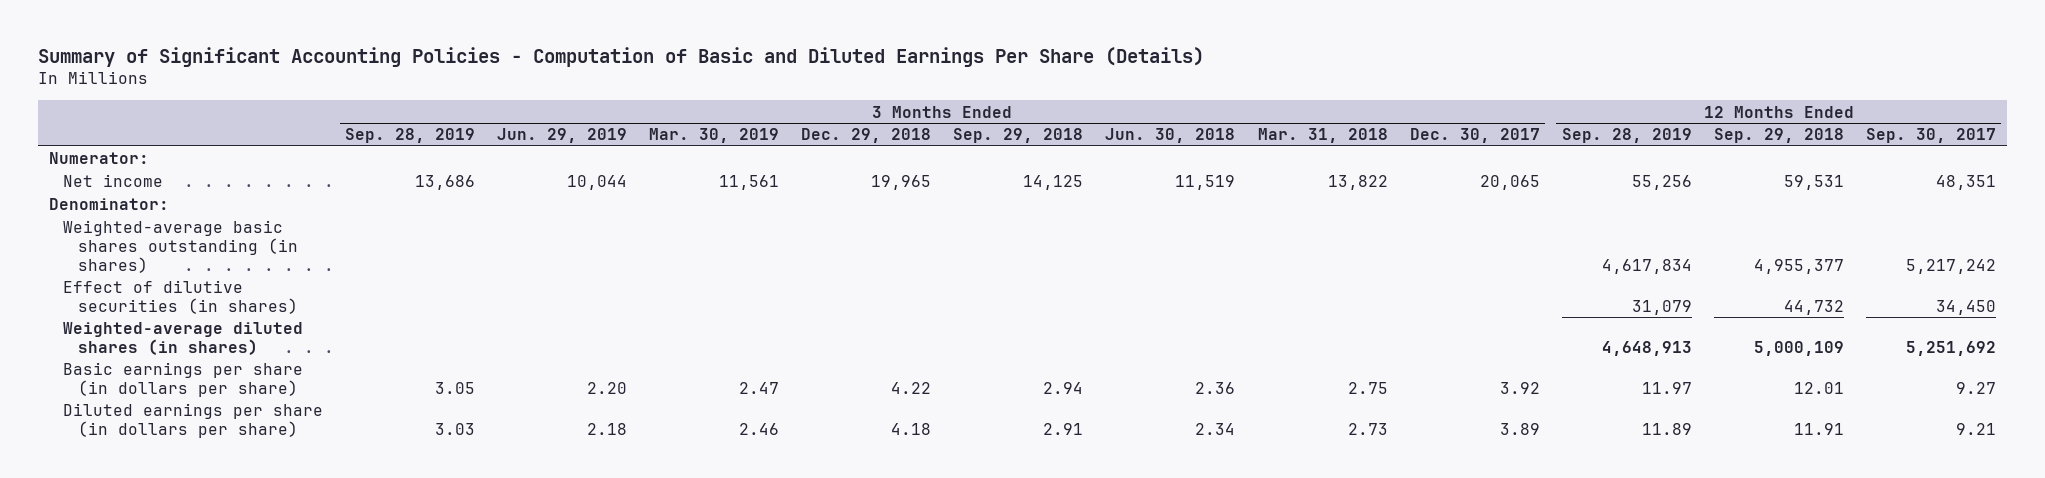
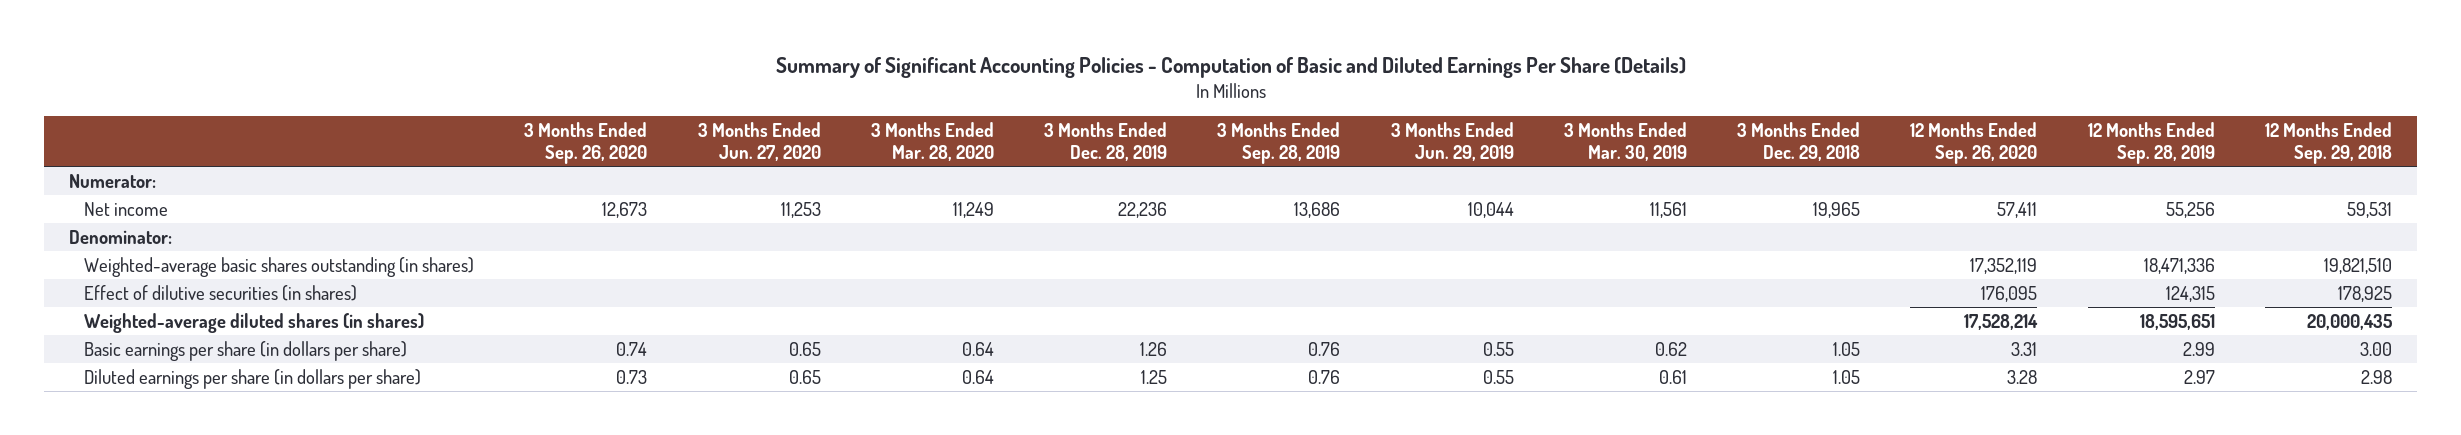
[953,128,1084,144] Sep. 29, 2018 -> none
[1105,128,1236,144] Jun. 30, 2018 -> none
[1257,128,1388,144] Mar. 31, 2018 -> none
[1409,128,1540,144] Dec. 30, 2017 -> none
[1865,128,1996,144] Sep. 30, 2017 -> none
none -> [524,121,648,164] 3 Months Ended Sep. 26, 2020
none -> [697,121,821,161] 3 Months Ended Jun. 27, 2020
none -> [870,121,994,161] 3 Months Ended Mar. 28, 2020
none -> [1044,121,1168,161] 3 Months Ended Dec. 28, 2019
none -> [1910,121,2038,164] 12 Months Ended Sep. 26, 2020
[1601,258,1692,274] 4,617,834 -> [2143,257,2215,274] 18,471,336
[1753,258,1844,274] 4,955,377 -> [2324,257,2393,274] 19,821,510
[1631,299,1692,315] 31,079 -> [2165,285,2215,302] 124,315
[1783,299,1844,315] 44,732 -> [2338,285,2393,302] 178,925
[1601,340,1692,356] 4,648,913 -> [2139,313,2215,330] 18,595,651
[1753,340,1844,356] 5,000,109 -> [2307,313,2393,330] 20,000,435
[435,381,476,394] 3.05 -> [1308,341,1341,356] 0.76
[587,381,628,394] 2.20 -> [1482,341,1514,356] 0.55
[739,381,780,394] 2.47 -> [1654,341,1687,356] 0.62
[891,381,932,394] 4.22 -> [1833,341,1861,356] 1.05
[1641,381,1692,394] 11.97 -> [2182,341,2215,356] 2.99
[1793,381,1844,394] 12.01 -> [2360,341,2393,356] 3.00
[435,422,476,435] 3.03 -> [1308,369,1341,384] 0.76
[587,422,628,435] 2.18 -> [1482,369,1514,384] 0.55
[739,422,780,435] 2.46 -> [1658,369,1687,384] 0.61
[891,422,932,435] 4.18 -> [1833,369,1861,384] 1.05
[1641,422,1692,435] 11.89 -> [2183,369,2215,384] 2.97
[1793,422,1844,435] 11.91 -> [2361,369,2393,384] 2.98

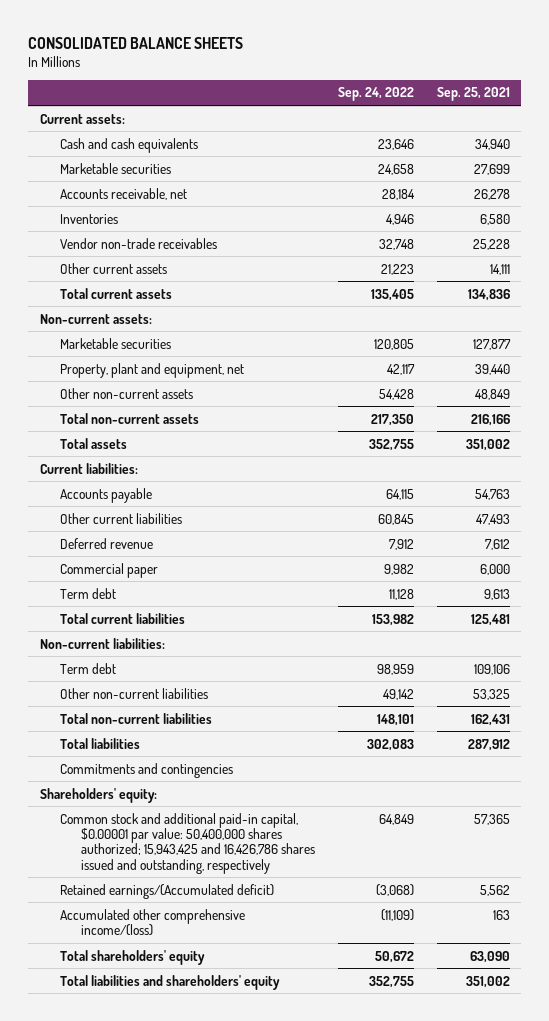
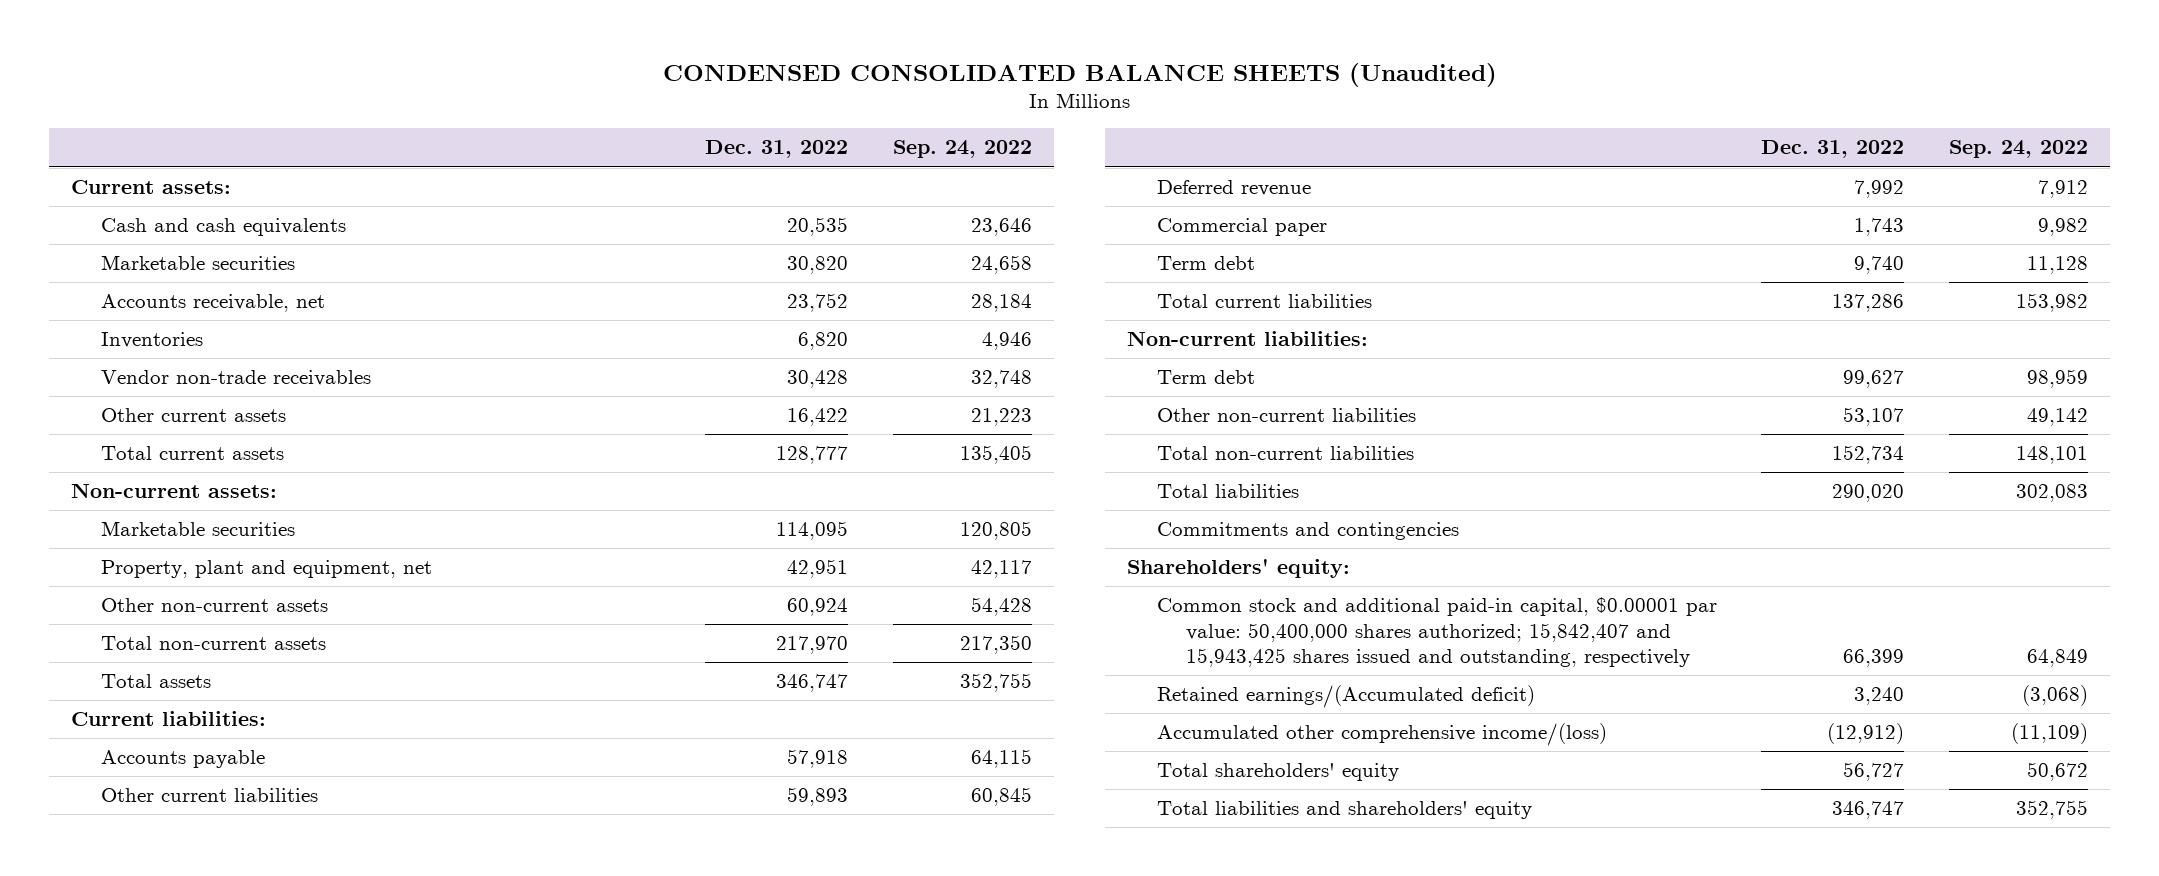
[27,36,243,49] CONSOLIDATED BALANCE SHEETS -> [662,62,1497,87] CONDENSED CONSOLIDATED BALANCE SHEETS (Unaudited)
[436,87,510,102] Sep. 25, 2021 -> none
none -> [705,140,849,159] Dec. 31, 2022
[60,812,315,874] Common stock and additional paid-in capital, $0.00001 par value: 50,400,000 shares authorized; 15,943,425 and 16,426,786 shares issued and outstanding, respectively -> [1156,597,1717,668] Common stock and additional paid-in capital, $0.00001 par value: 50,400,000 shares authorized; 15,842,407 and 15,943,425 shares issued and outstanding, respectively

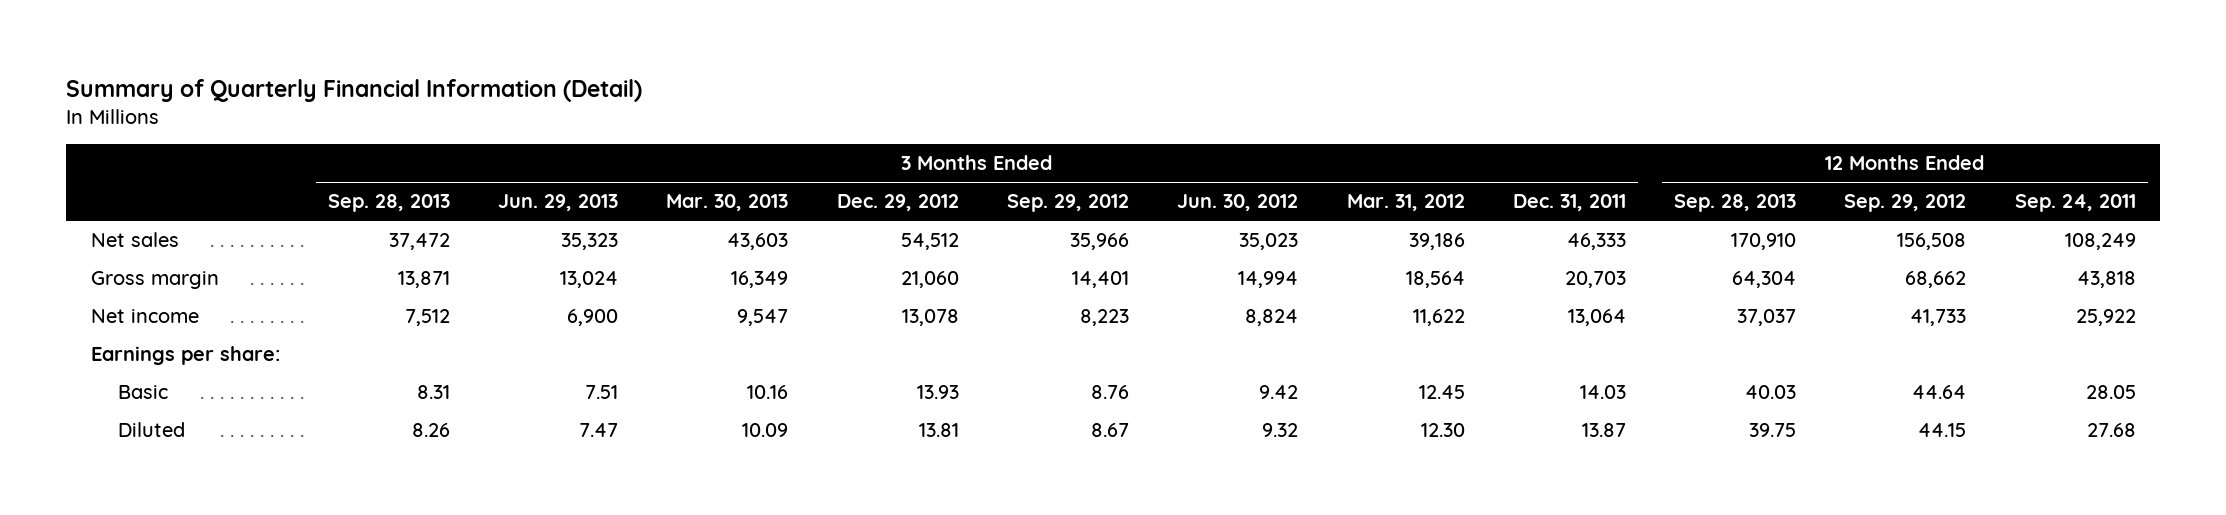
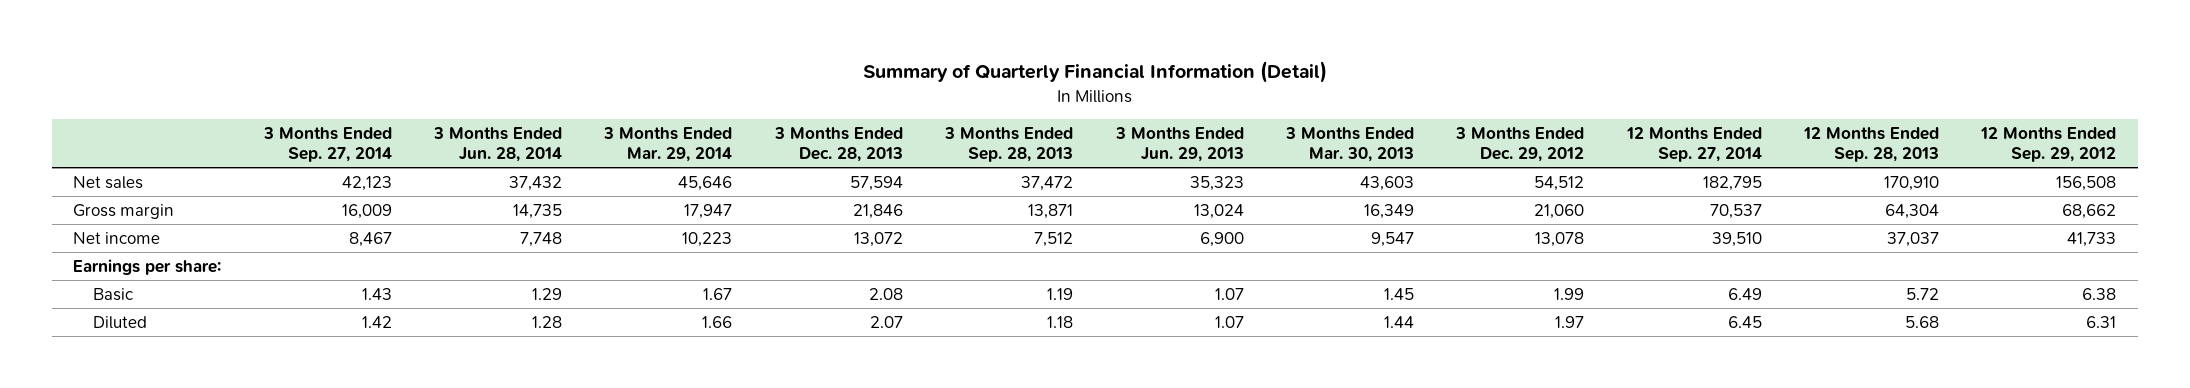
[1007,194,1130,213] Sep. 29, 2012 -> none
[1177,194,1299,212] Jun. 30, 2012 -> none
[1346,194,1465,212] Mar. 31, 2012 -> none
[1512,194,1626,212] Dec. 31, 2011 -> none
[2014,194,2136,213] Sep. 24, 2011 -> none
none -> [262,126,392,163] 3 Months Ended Sep. 27, 2014
none -> [432,126,562,163] 3 Months Ended Jun. 28, 2014
none -> [603,126,733,163] 3 Months Ended Mar. 29, 2014
none -> [773,126,903,163] 3 Months Ended Dec. 28, 2013
none -> [1625,126,1762,163] 12 Months Ended Sep. 27, 2014
[416,385,450,400] 8.31 -> [1047,287,1074,300] 1.19
[585,385,619,400] 7.51 -> [1214,287,1244,300] 1.07
[747,385,789,400] 10.16 -> [1383,287,1414,300] 1.45
[916,385,959,400] 13.93 -> [1554,287,1585,300] 1.99
[1745,385,1797,400] 40.03 -> [1906,287,1940,300] 5.72
[1912,385,1967,400] 44.64 -> [2082,287,2117,300] 6.38
[411,423,450,438] 8.26 -> [1047,315,1074,328] 1.18
[579,423,619,438] 7.47 -> [1214,315,1244,328] 1.07
[742,423,789,438] 10.09 -> [1383,315,1414,328] 1.44
[918,423,959,438] 13.81 -> [1555,315,1585,328] 1.97
[1749,423,1797,438] 39.75 -> [1905,315,1940,328] 5.68
[1918,423,1967,438] 44.15 -> [2086,315,2117,328] 6.31

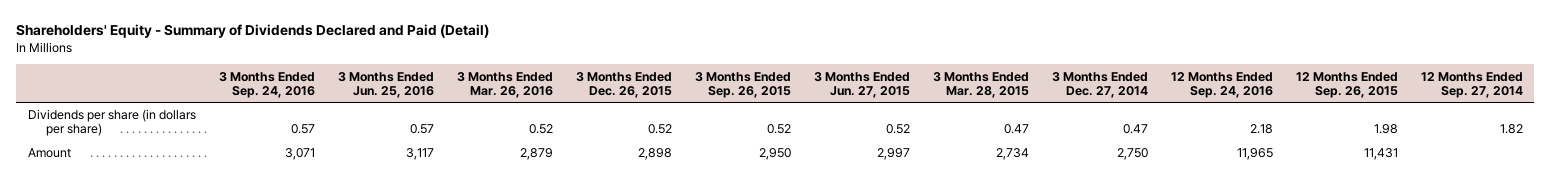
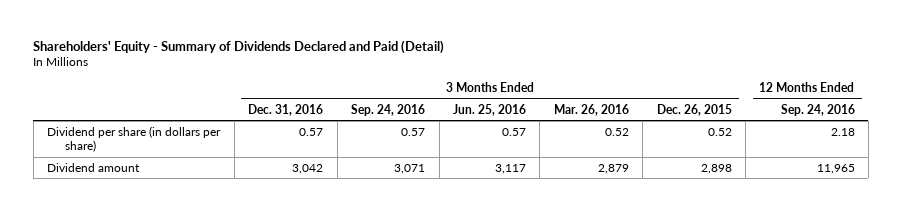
[694,71,791,98] 3 Months Ended Sep. 26, 2015 -> none
[813,71,910,98] 3 Months Ended Jun. 27, 2015 -> none
[932,71,1029,98] 3 Months Ended Mar. 28, 2015 -> none
[1051,71,1148,98] 3 Months Ended Dec. 27, 2014 -> none
[1295,71,1398,98] 12 Months Ended Sep. 26, 2015 -> none
[1420,71,1523,98] 12 Months Ended Sep. 27, 2014 -> none
none -> [248,103,324,116] Dec. 31, 2016
[27,109,196,137] Dividends per share (in dollars per share) -> [47,125,222,153] Dividend per share (in dollars per share)
[27,148,71,159] Amount -> [47,162,141,172] Dividend amount

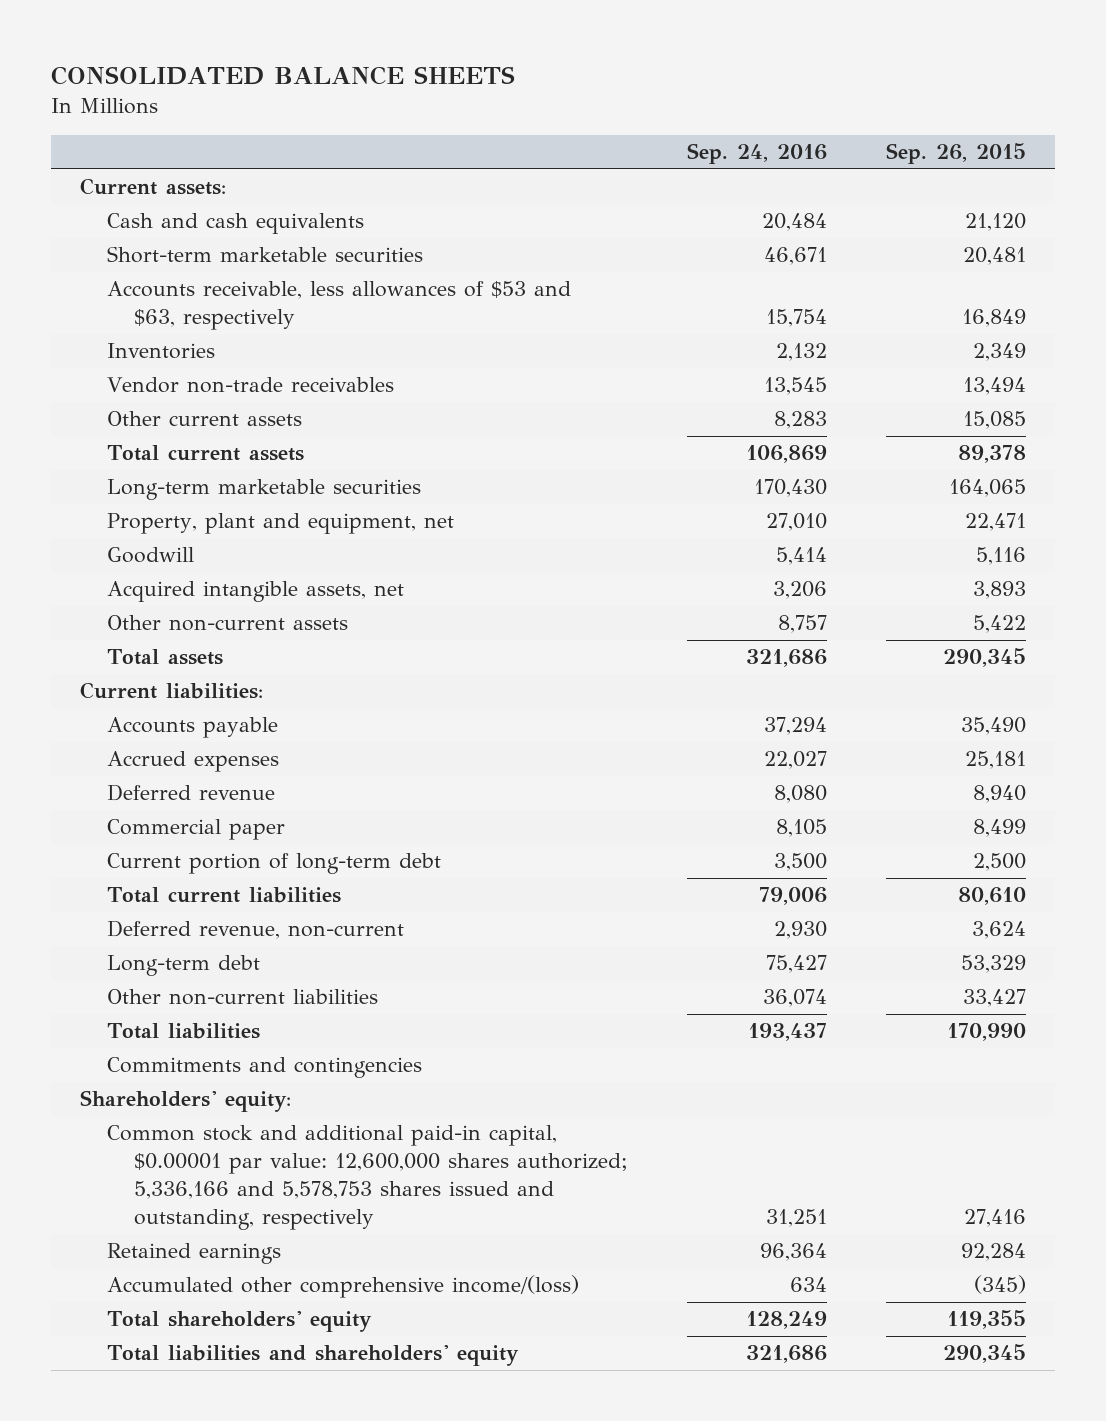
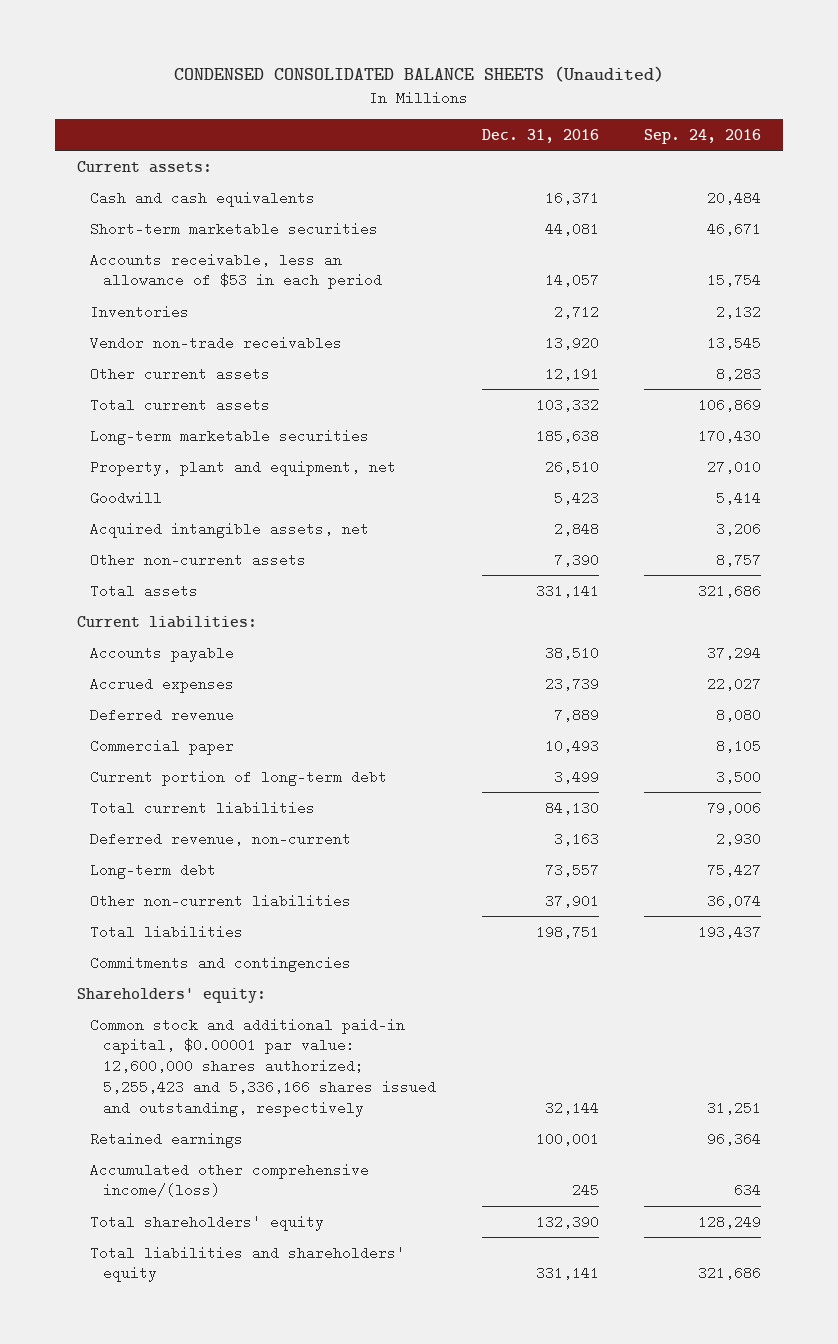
[50,66,515,86] CONSOLIDATED BALANCE SHEETS -> [173,66,664,83] CONDENSED CONSOLIDATED BALANCE SHEETS (Unaudited)
[885,143,1026,165] Sep. 26, 2015 -> none
none -> [481,128,599,143] Dec. 31, 2016
[107,281,572,331] Accounts receivable, less allowances of $53 and $63, respectively -> [90,252,383,290] Accounts receivable, less an allowance of $53 in each period
[107,1125,629,1231] Common stock and additional paid-in capital, $0.00001 par value: 12,600,000 shares authorized; 5,336,166 and 5,578,753 shares issued and outstanding, respectively -> [90,1017,437,1117] Common stock and additional paid-in capital, $0.00001 par value: 12,600,000 shares authorized; 5,255,423 and 5,336,166 shares issued and outstanding, respectively

